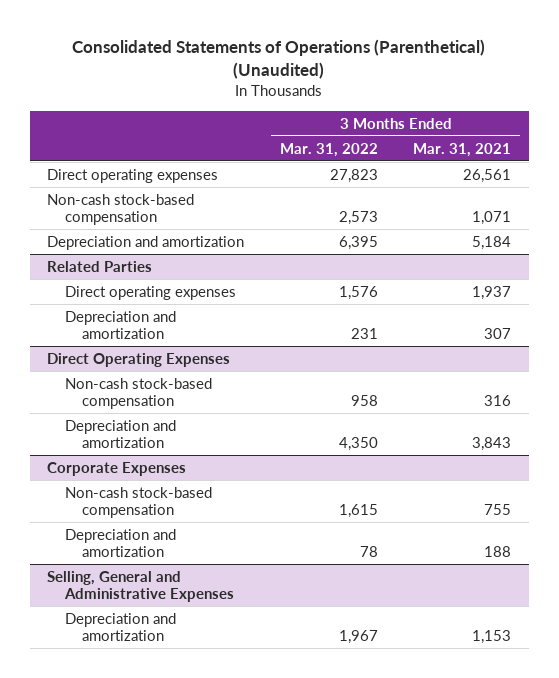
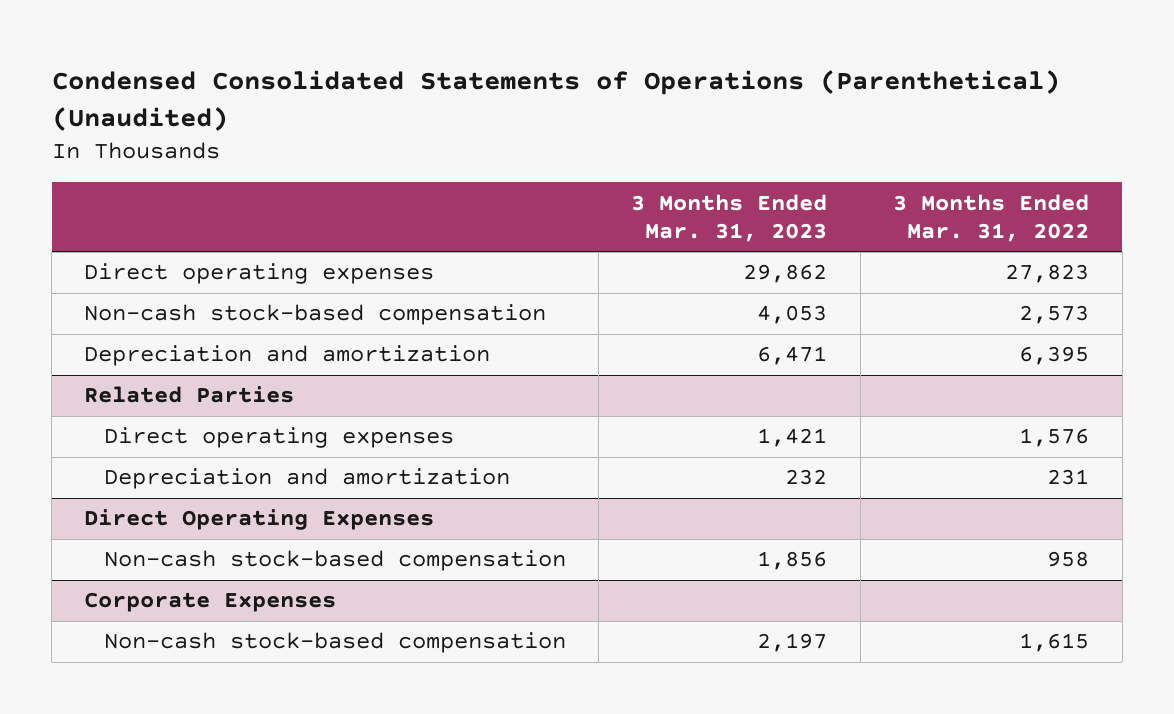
[72,39,486,80] Consolidated Statements of Operations (Parenthetical) (Unaudited) -> [51,69,1060,131] Condensed Consolidated Statements of Operations (Parenthetical) (Unaudited)
[413,142,512,157] Mar. 31, 2021 -> none
none -> [631,193,828,243] 3 Months Ended Mar. 31, 2023
[64,419,176,449] Depreciation and amortization -> none
[64,528,176,558] Depreciation and amortization -> none
[47,570,234,603] Selling, General and Administrative Expenses -> none
[64,612,176,642] Depreciation and amortization -> none

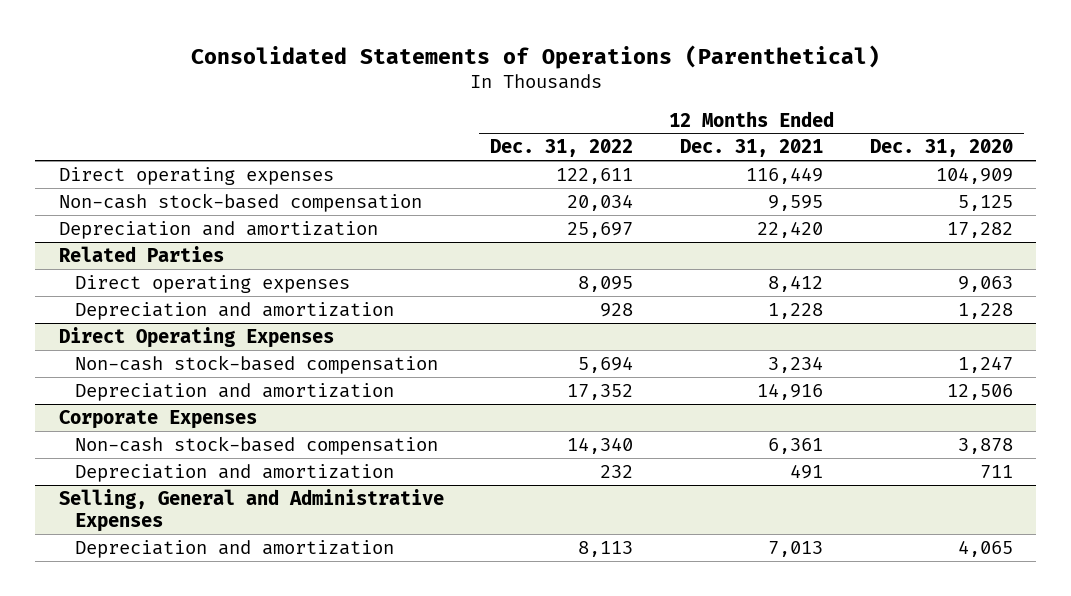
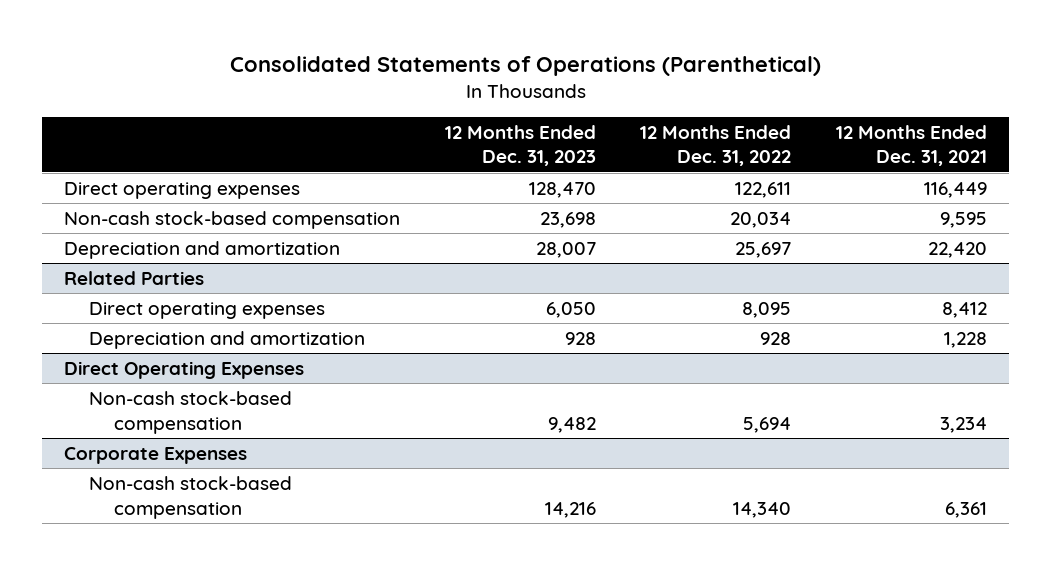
[869,139,1013,158] Dec. 31, 2020 -> none
none -> [444,124,596,167] 12 Months Ended Dec. 31, 2023
[74,382,394,401] Depreciation and amortization -> none
[74,463,394,482] Depreciation and amortization -> none
[58,488,444,532] Selling, General and Administrative Expenses -> none
[74,539,394,558] Depreciation and amortization -> none

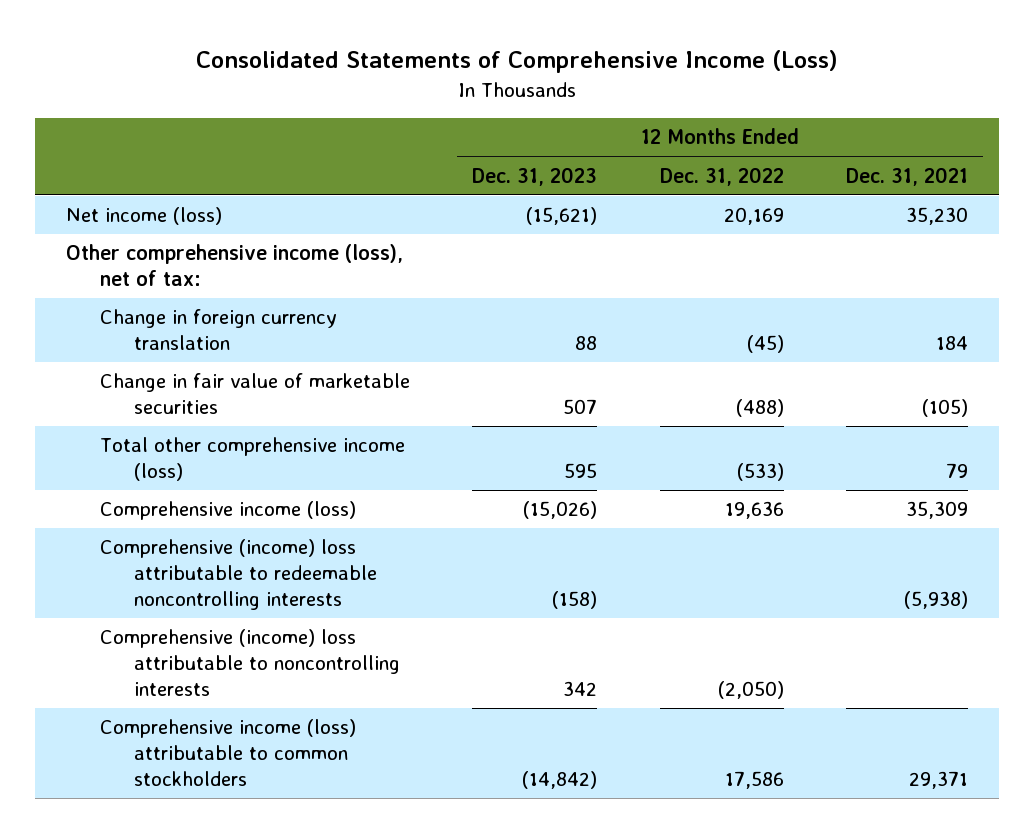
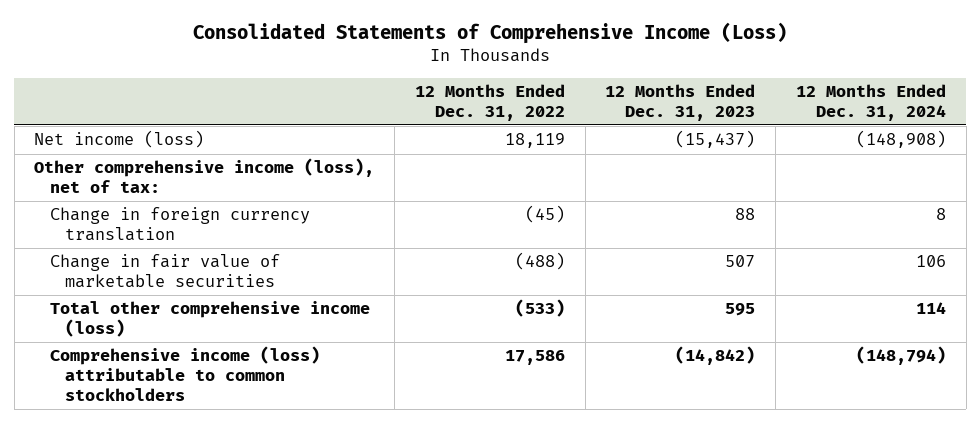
[845,166,968,186] Dec. 31, 2021 -> none
none -> [795,84,946,121] 12 Months Ended Dec. 31, 2024
[526,207,598,226] (15,621) -> [675,130,756,149] (15,437)
[723,207,784,226] 20,169 -> [504,133,565,149] 18,119
[100,501,357,521] Comprehensive income (loss) -> none
[100,539,378,611] Comprehensive (income) loss attributable to redeemable noncontrolling interests -> none
[100,629,401,697] Comprehensive (income) loss attributable to noncontrolling interests -> none

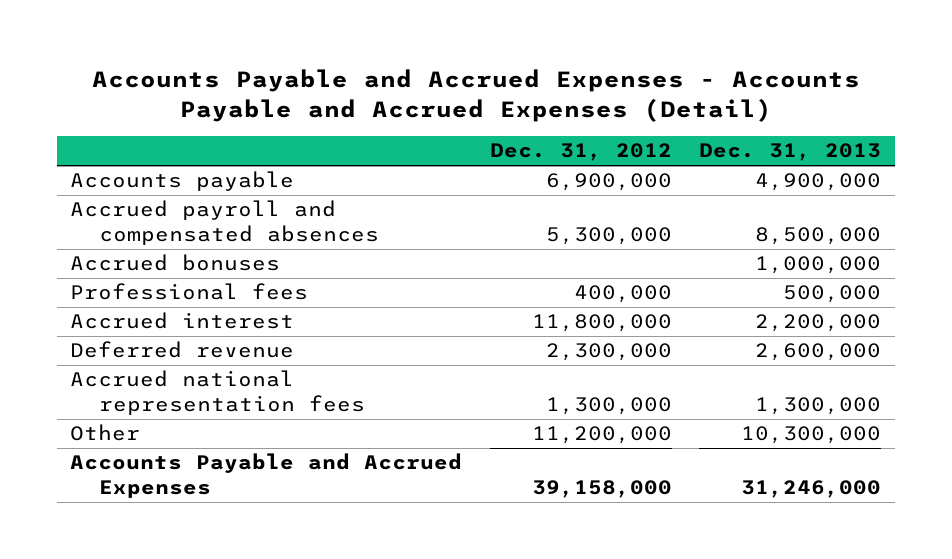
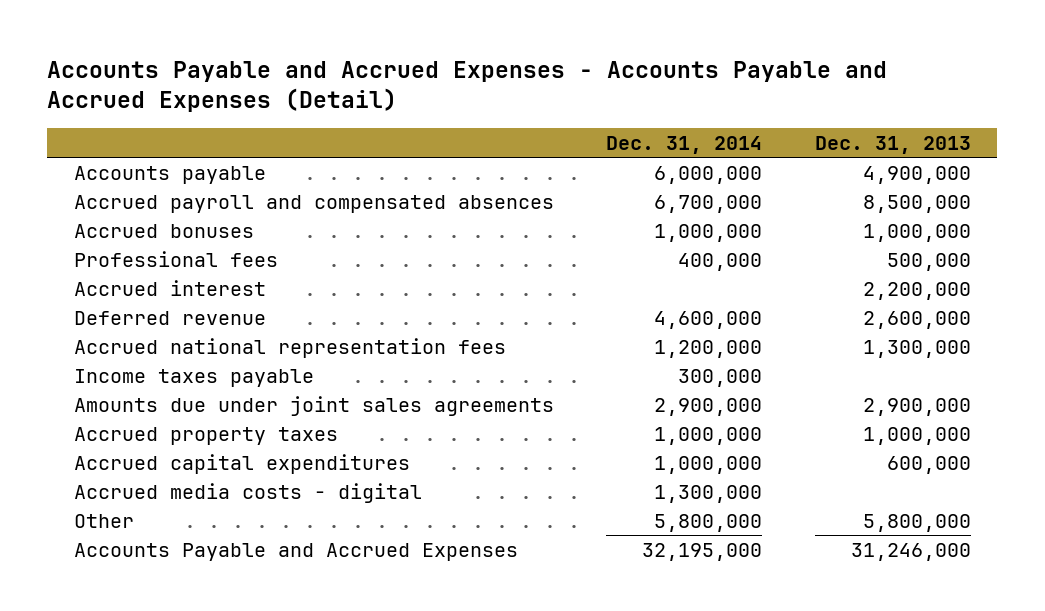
[489,143,672,162] Dec. 31, 2012 -> none
none -> [606,135,763,154] Dec. 31, 2014
none -> [73,368,314,387] Income taxes payable
none -> [73,395,554,416] Amounts due under joint sales agreements
none -> [73,426,338,445] Accrued property taxes
none -> [73,453,410,474] Accrued capital expenditures
none -> [73,482,422,503] Accrued media costs - digital
[741,426,882,445] 10,300,000 -> [863,513,972,532] 5,800,000

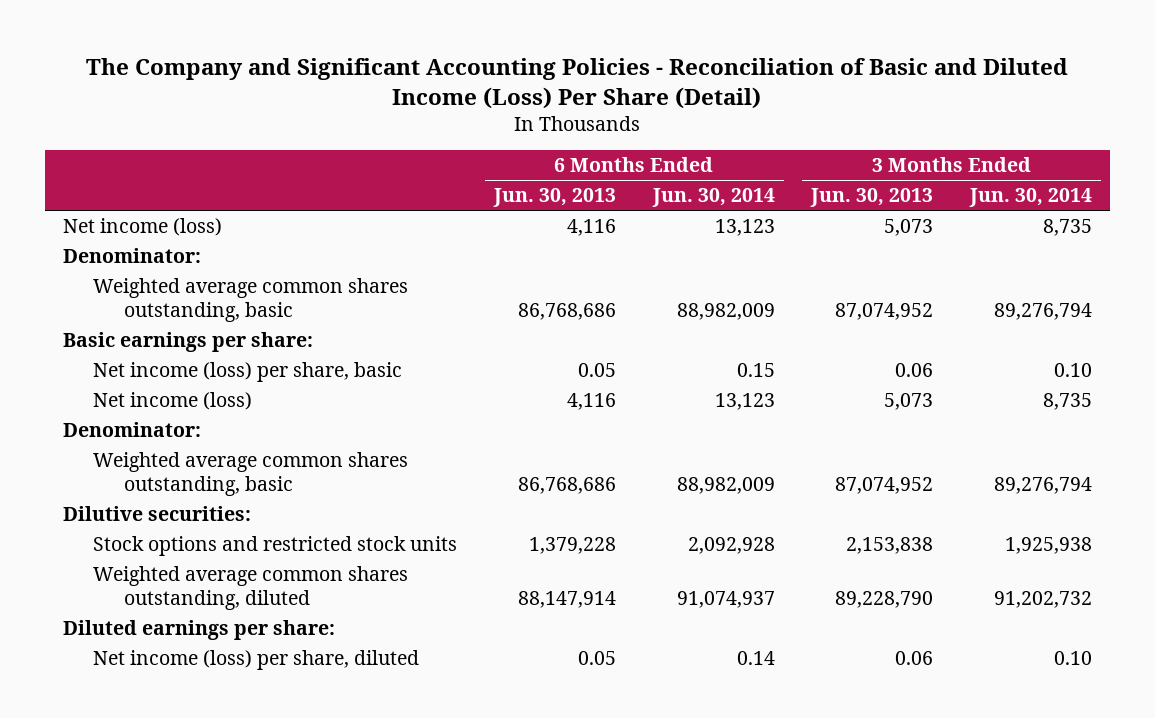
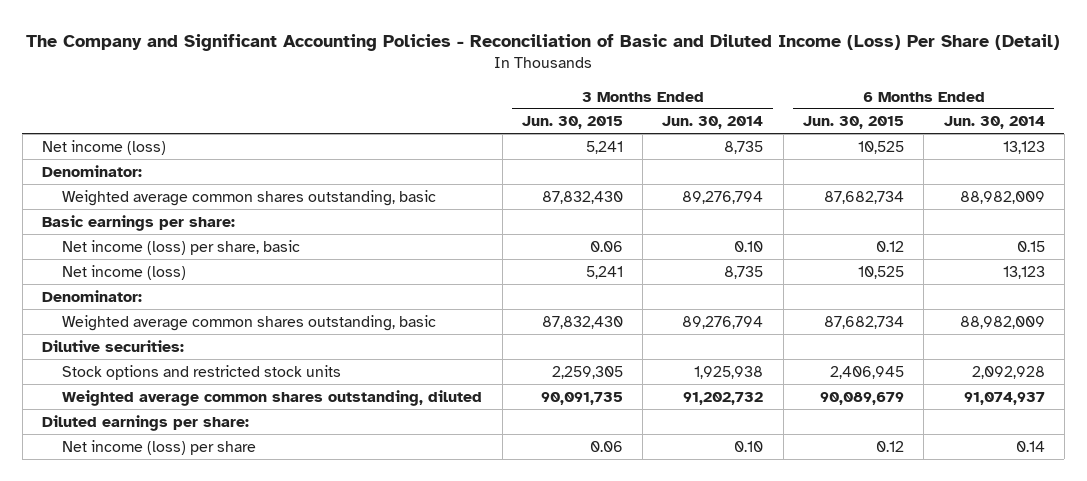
[492,188,616,208] Jun. 30, 2013 -> none
[810,188,934,208] Jun. 30, 2013 -> none
none -> [521,116,623,130] Jun. 30, 2015
none -> [803,116,905,130] Jun. 30, 2015
[93,649,420,670] Net income (loss) per share, diluted -> [62,439,257,455] Net income (loss) per share

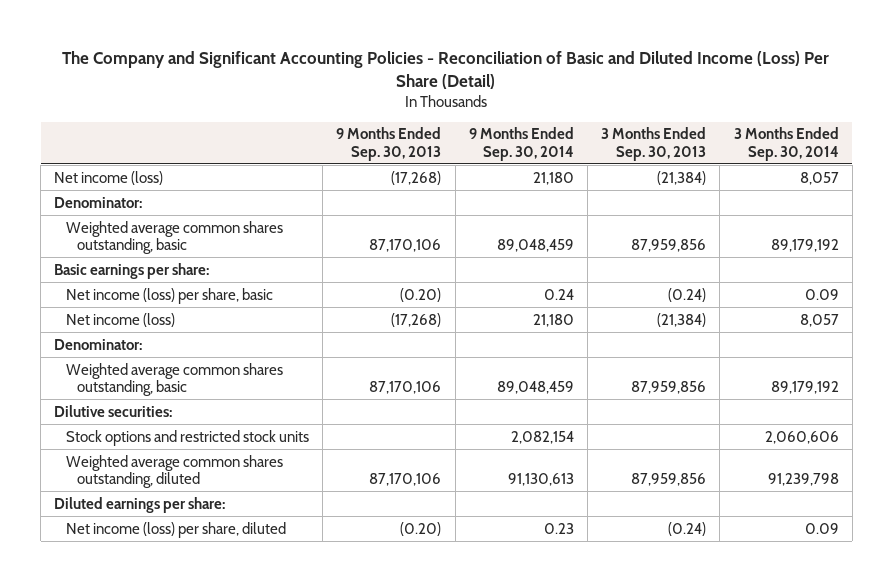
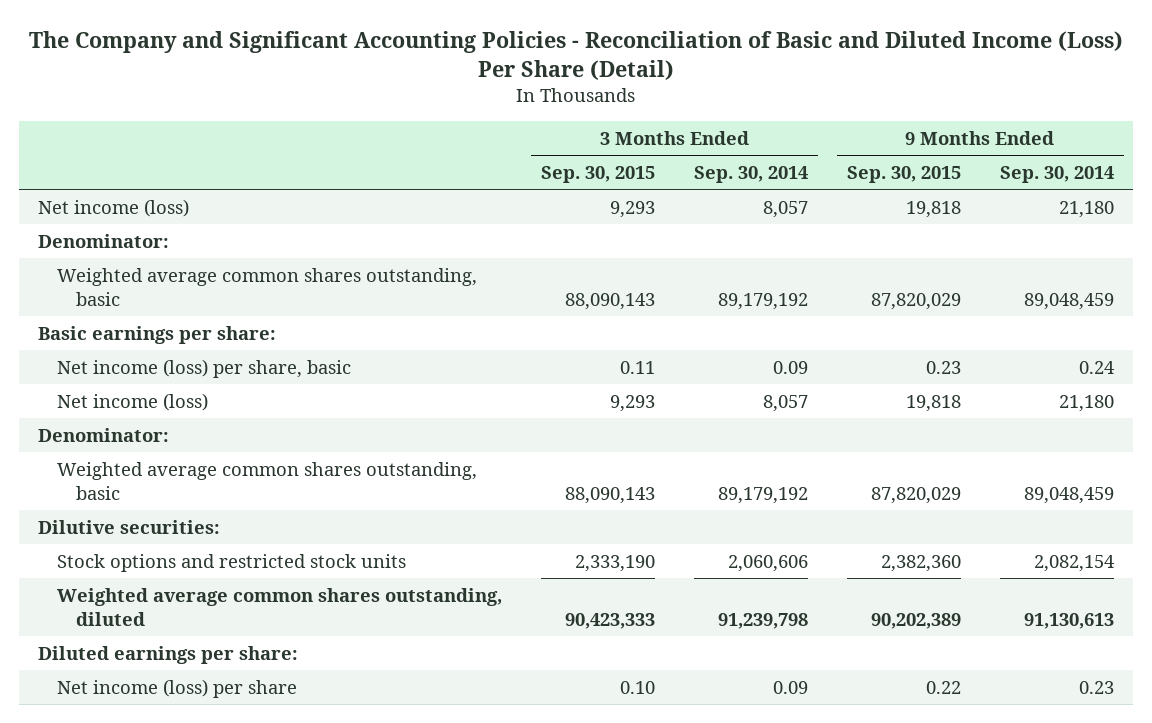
[336,127,442,161] 9 Months Ended Sep. 30, 2013 -> none
[601,127,707,161] 3 Months Ended Sep. 30, 2013 -> none
none -> [541,165,656,183] Sep. 30, 2015
none -> [846,165,961,183] Sep. 30, 2015
[65,521,286,538] Net income (loss) per share, diluted -> [57,678,298,698] Net income (loss) per share

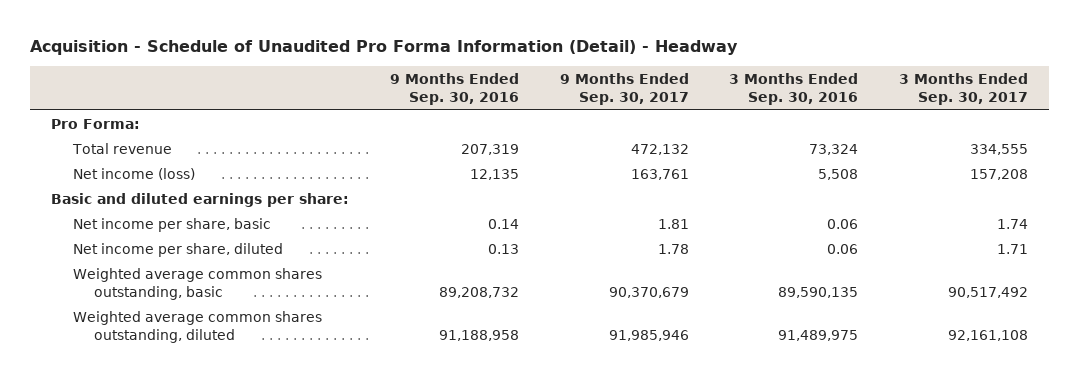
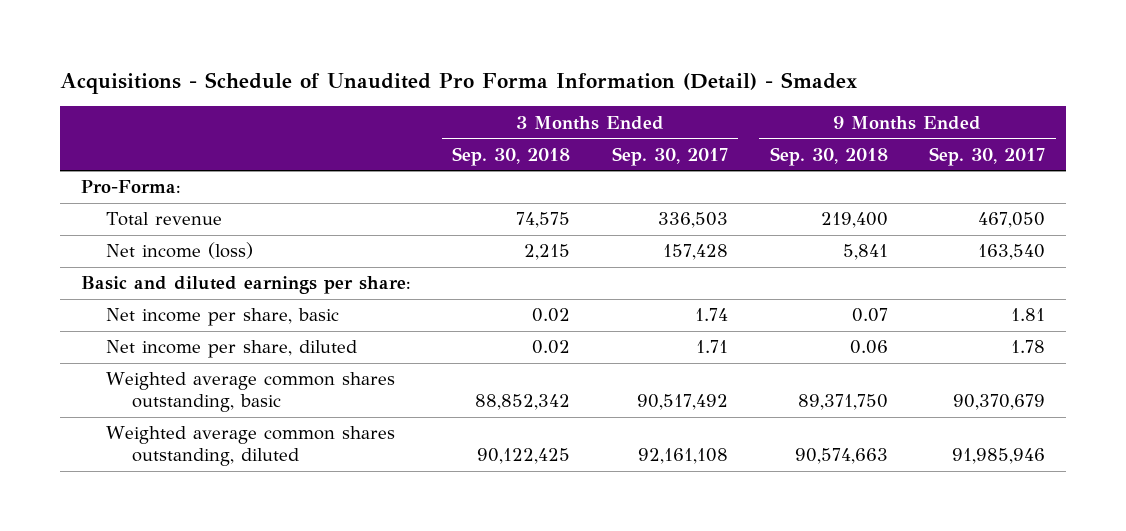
[30,40,739,56] Acquisition - Schedule of Unaudited Pro Forma Information (Detail) - Headway -> [59,72,857,95] Acquisitions - Schedule of Unaudited Pro Forma Information (Detail) - Smadex
[389,73,519,106] 9 Months Ended Sep. 30, 2016 -> none
[729,73,859,106] 3 Months Ended Sep. 30, 2016 -> none
none -> [452,146,571,166] Sep. 30, 2018
none -> [769,146,888,166] Sep. 30, 2018
[50,118,140,129] Pro Forma: -> [80,180,181,194] Pro-Forma:
[630,143,689,155] 472,132 -> [978,212,1046,229] 467,050
[970,143,1029,155] 334,555 -> [657,212,728,229] 336,503
[630,168,689,180] 163,761 -> [978,244,1046,261] 163,540
[970,168,1029,180] 157,208 -> [662,244,728,261] 157,428

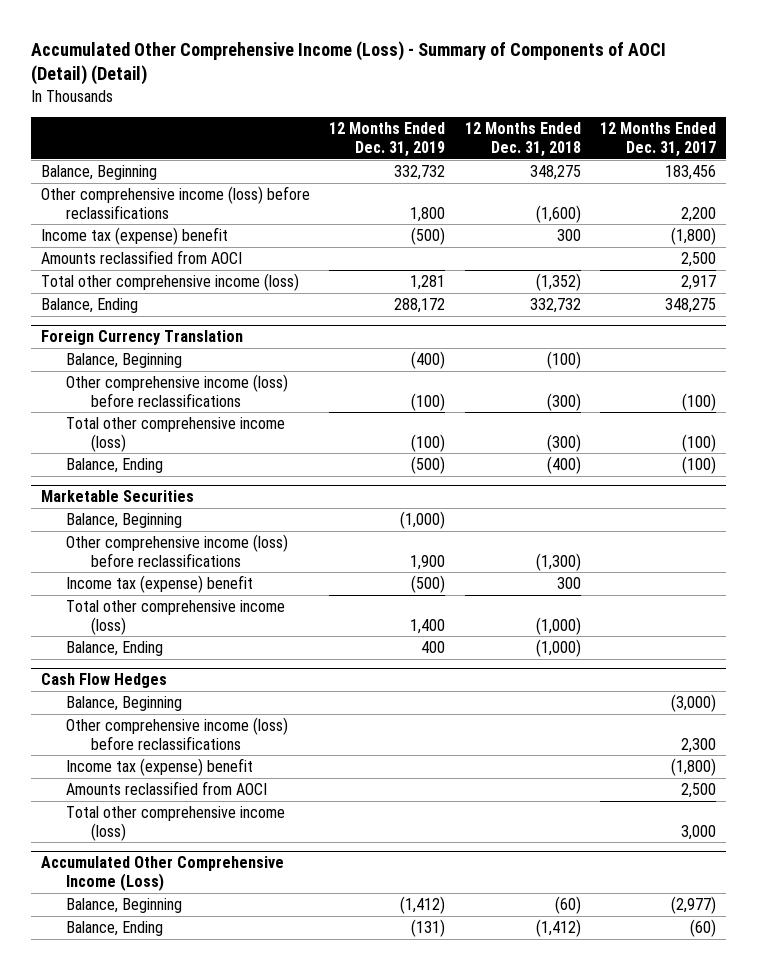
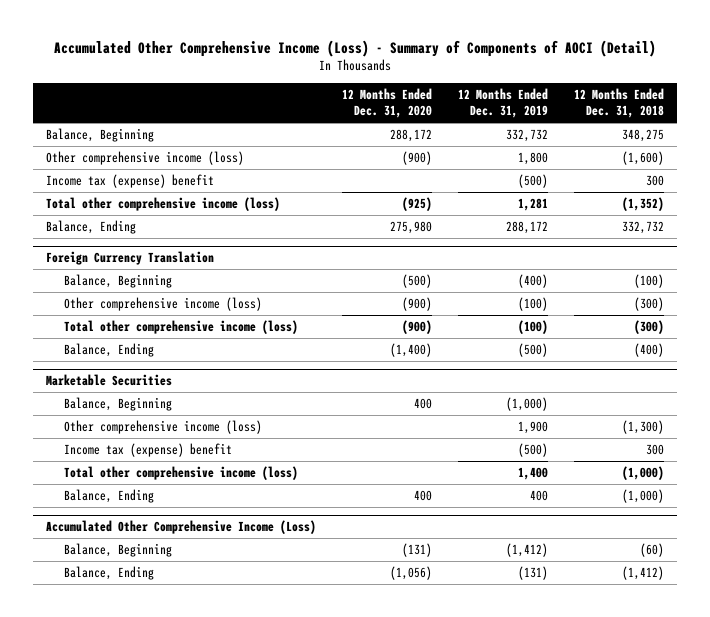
[31,40,667,86] Accumulated Other Comprehensive Income (Loss) - Summary of Components of AOCI (Detail) (Detail) -> [54,39,657,57] Accumulated Other Comprehensive Income (Loss) - Summary of Components of AOCI (Detail)
[600,122,717,158] 12 Months Ended Dec. 31, 2017 -> none
none -> [342,87,433,119] 12 Months Ended Dec. 31, 2020
[40,186,310,219] Other comprehensive income (loss) before reclassifications -> [45,150,244,165] Other comprehensive income (loss)
[40,250,242,265] Amounts reclassified from AOCI -> none
[66,374,289,407] Other comprehensive income (loss) before reclassifications -> [63,296,262,311] Other comprehensive income (loss)
[66,534,289,567] Other comprehensive income (loss) before reclassifications -> [63,419,262,434] Other comprehensive income (loss)
[40,673,167,689] Cash Flow Hedges -> none
[66,696,183,712] Balance, Beginning -> none
[66,717,289,750] Other comprehensive income (loss) before reclassifications -> none
[66,758,254,777] Income tax (expense) benefit -> none
[66,781,268,796] Amounts reclassified from AOCI -> none
[66,806,286,841] Total other comprehensive income (loss) -> none

